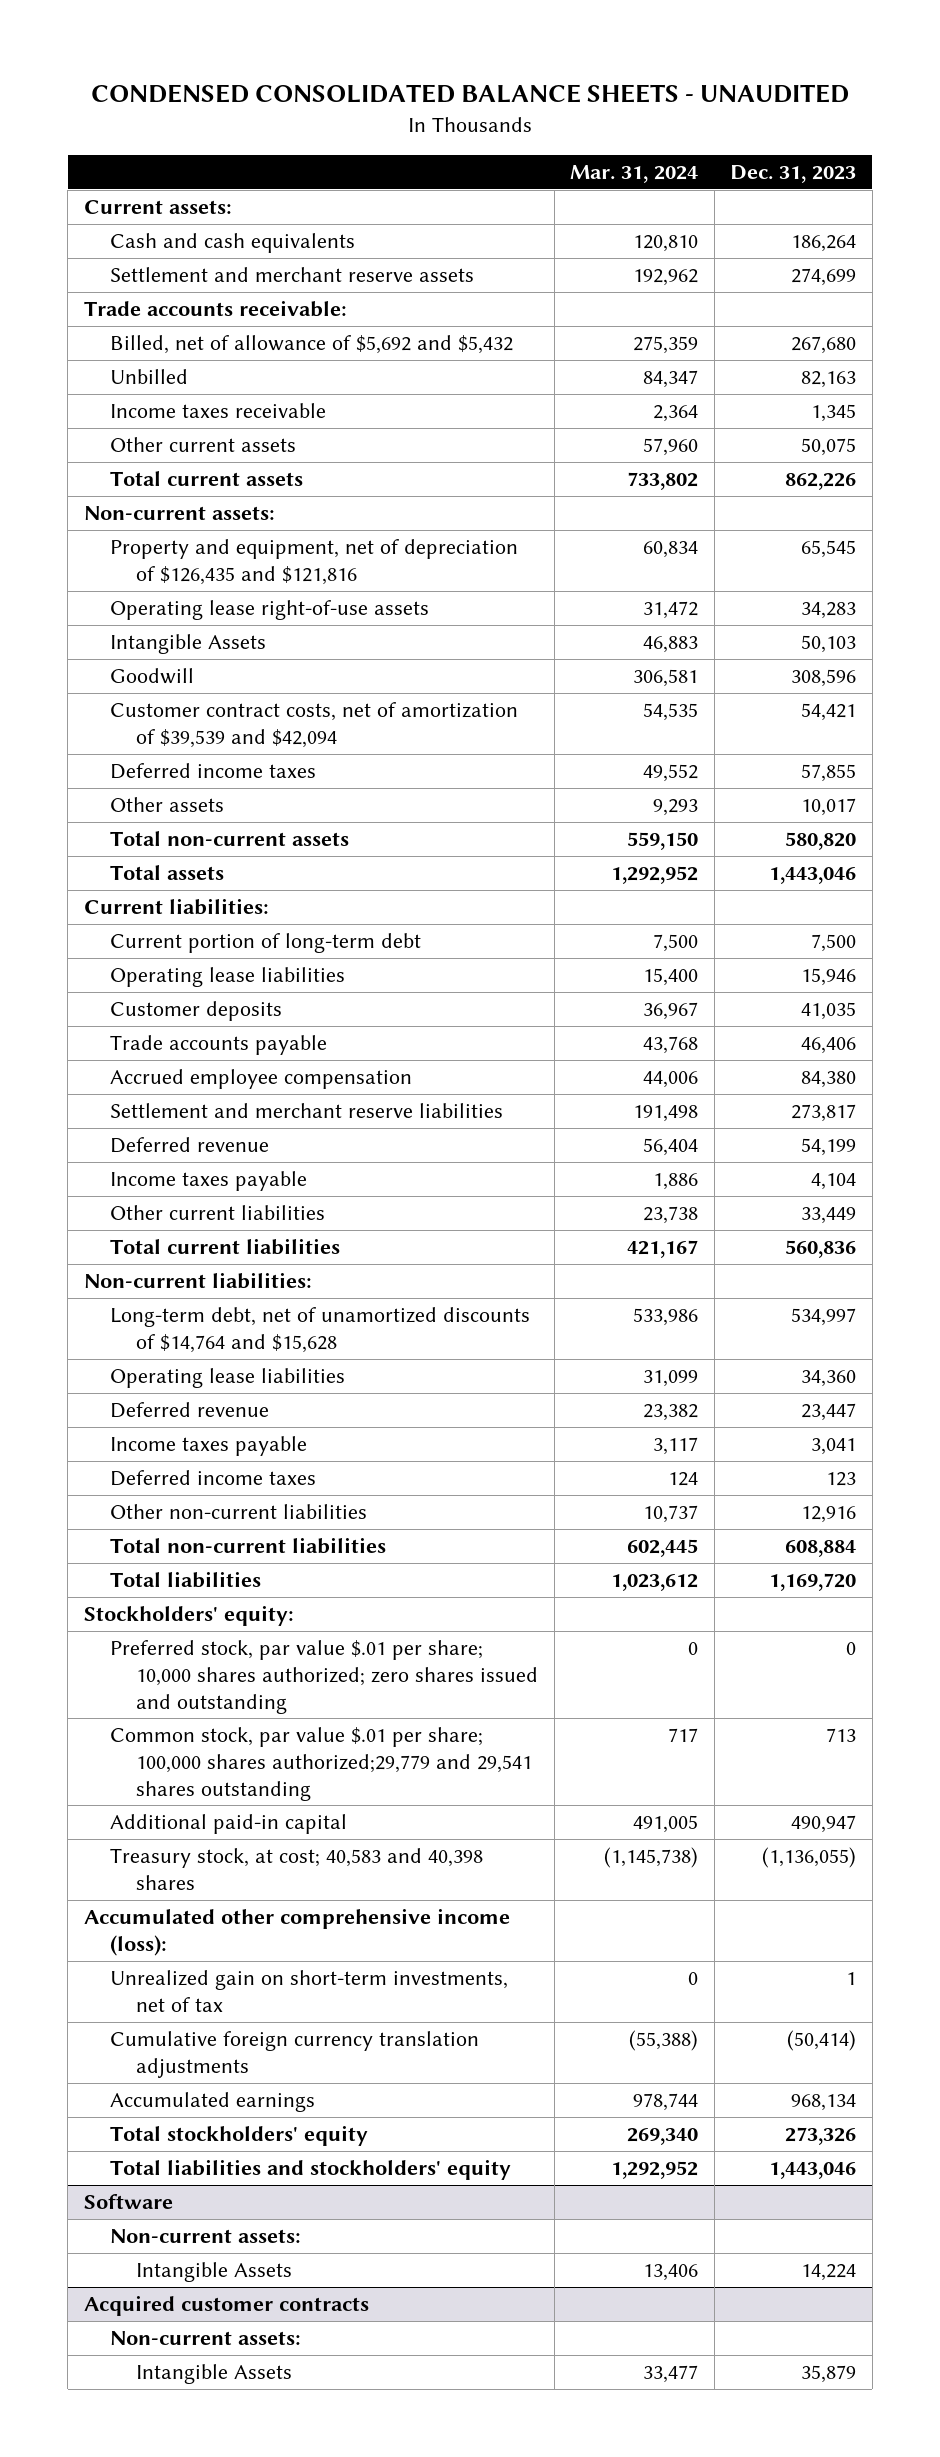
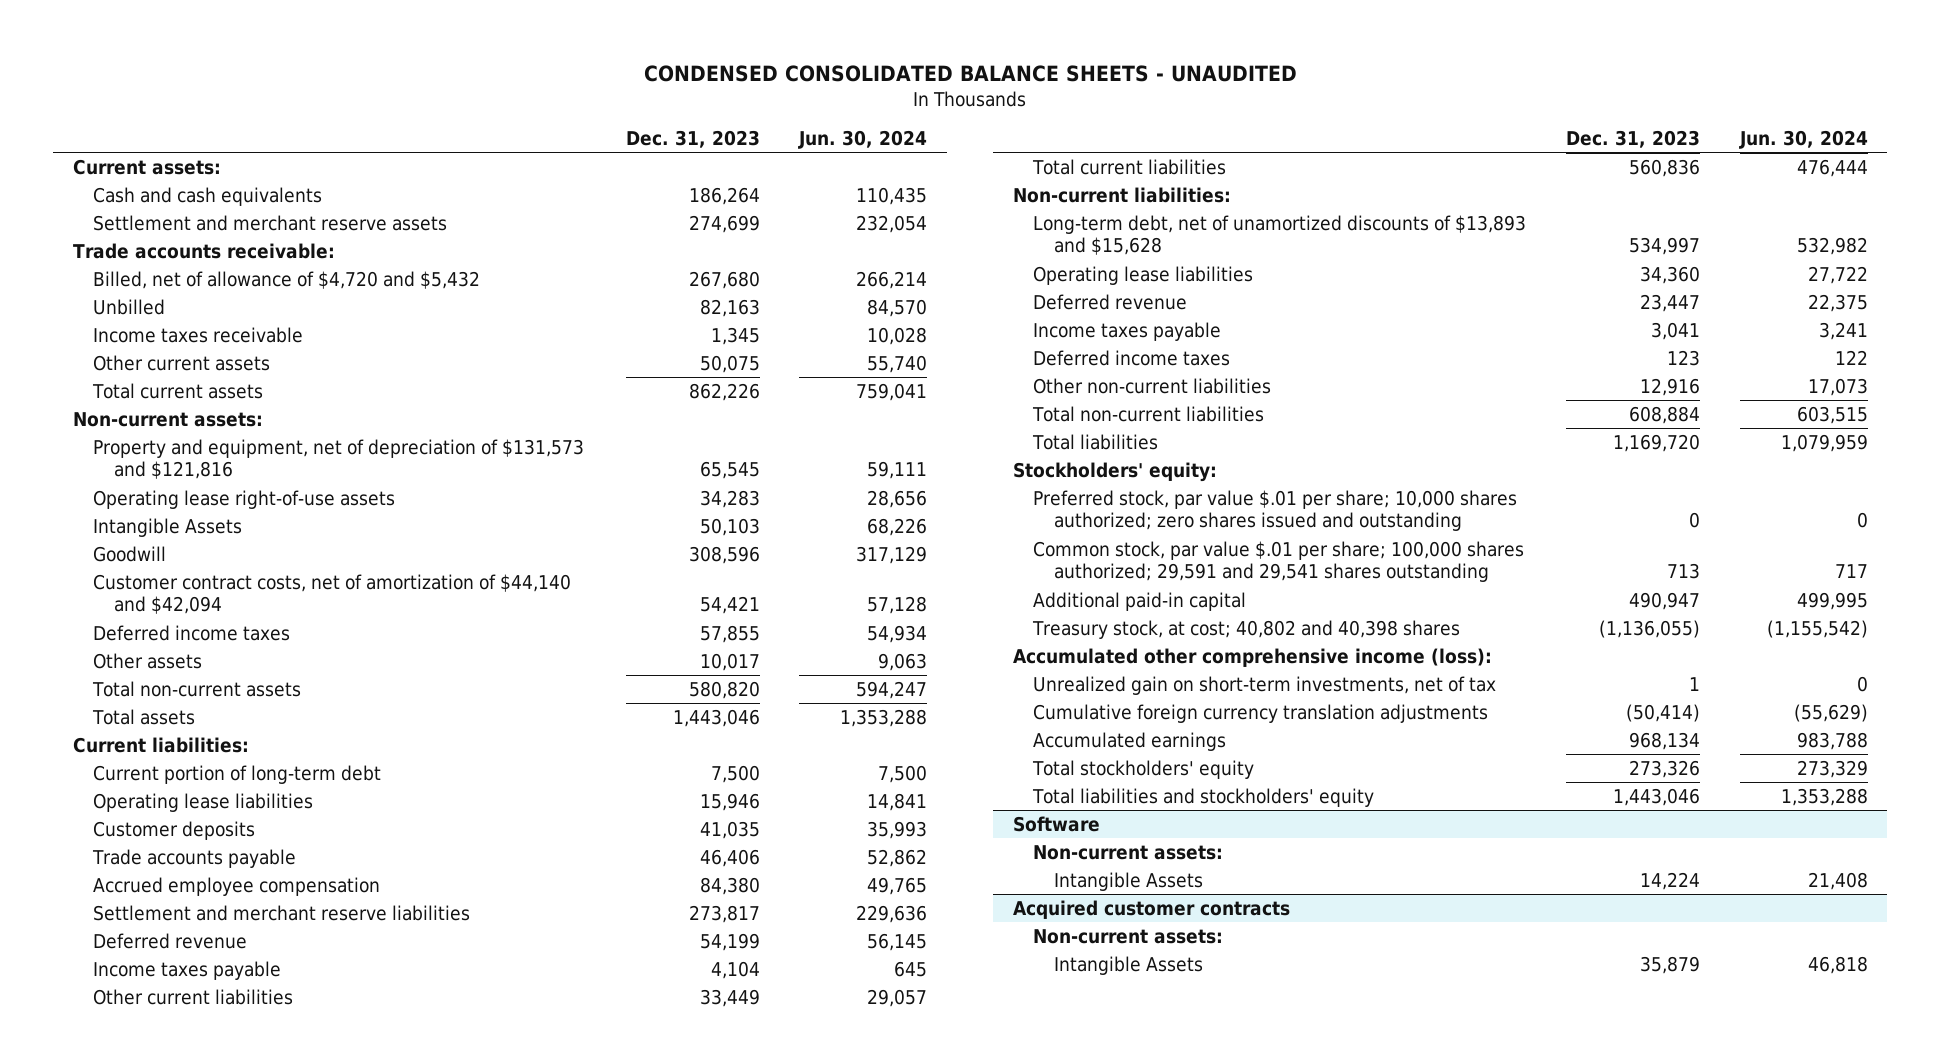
[570,164,699,183] Mar. 31, 2024 -> none
none -> [798,129,928,149] Jun. 30, 2024
[110,335,514,355] Billed, net of allowance of $5,692 and $5,432 -> [93,270,481,289] Billed, net of allowance of $4,720 and $5,432
[110,539,519,585] Property and equipment, net of depreciation of $126,435 and $121,816 -> [93,438,585,480] Property and equipment, net of depreciation of $131,573 and $121,816
[110,702,519,748] Customer contract costs, net of amortization of $39,539 and $42,094 -> [93,573,572,615] Customer contract costs, net of amortization of $44,140 and $42,094
[110,1307,531,1353] Long-term debt, net of unamortized discounts of $14,764 and $15,628 -> [1033,214,1527,256] Long-term debt, net of unamortized discounts of $13,893 and $15,628
[110,1727,533,1801] Common stock, par value $.01 per share; 100,000 shares authorized;29,779 and 29,541 shares outstanding -> [1033,540,1525,583] Common stock, par value $.01 per share; 100,000 shares authorized; 29,591 and 29,541 shares outstanding
[110,1848,484,1890] Treasury stock, at cost; 40,583 and 40,398 shares -> [1032,619,1461,639] Treasury stock, at cost; 40,802 and 40,398 shares

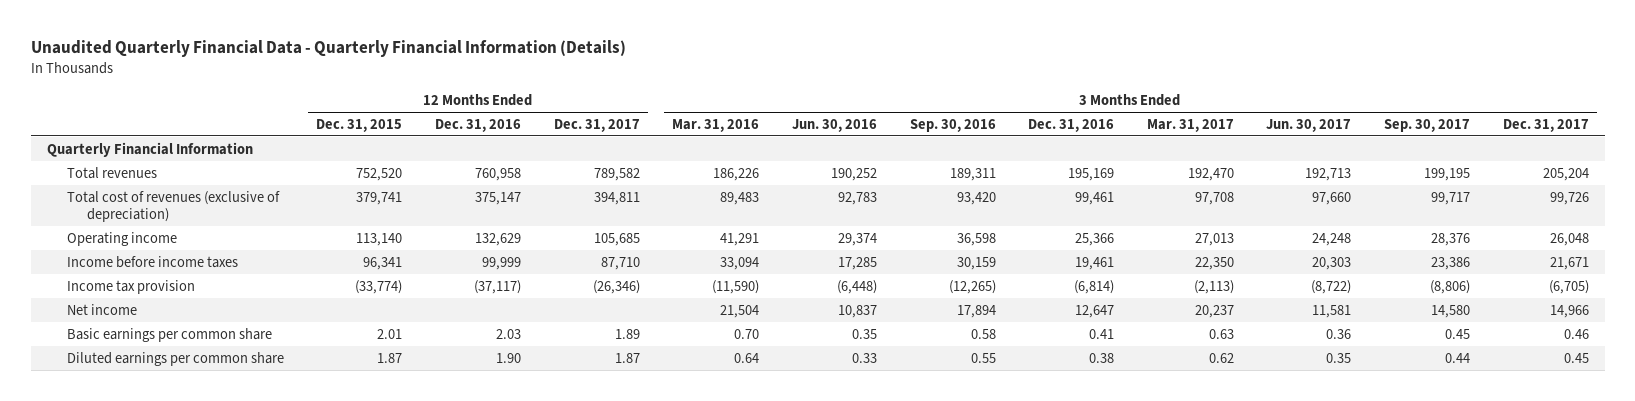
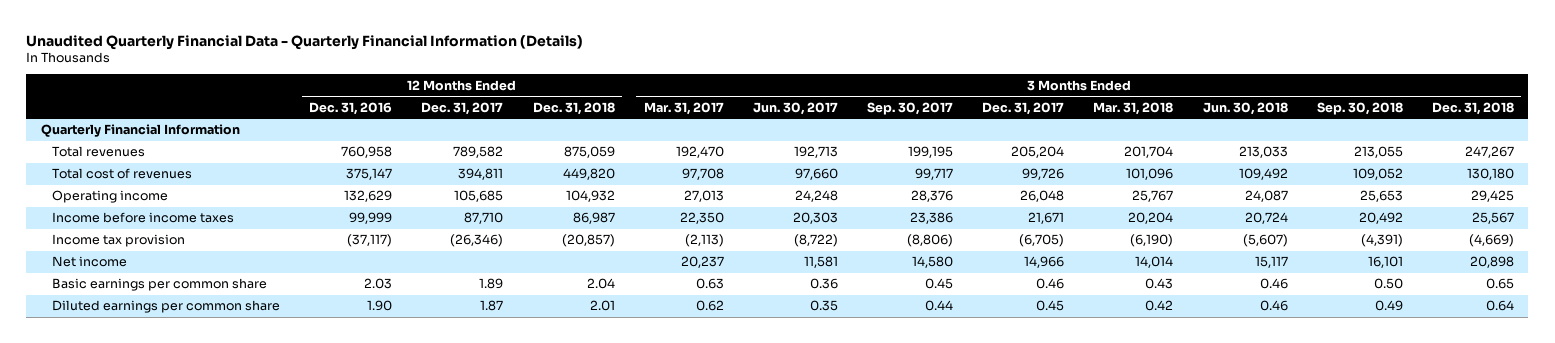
[316,118,403,132] Dec. 31, 2015 -> none
[672,118,760,132] Mar. 31, 2016 -> none
[791,118,877,132] Jun. 30, 2016 -> none
[909,118,996,132] Sep. 30, 2016 -> none
[1028,118,1115,132] Dec. 31, 2016 -> none
none -> [532,101,615,115] Dec. 31, 2018
none -> [1093,101,1174,115] Mar. 31, 2018
none -> [1202,101,1288,115] Jun. 30, 2018
none -> [1316,101,1403,115] Sep. 30, 2018
none -> [1431,101,1514,115] Dec. 31, 2018
[66,190,280,223] Total cost of revenues (exclusive of depreciation) -> [52,168,193,180] Total cost of revenues

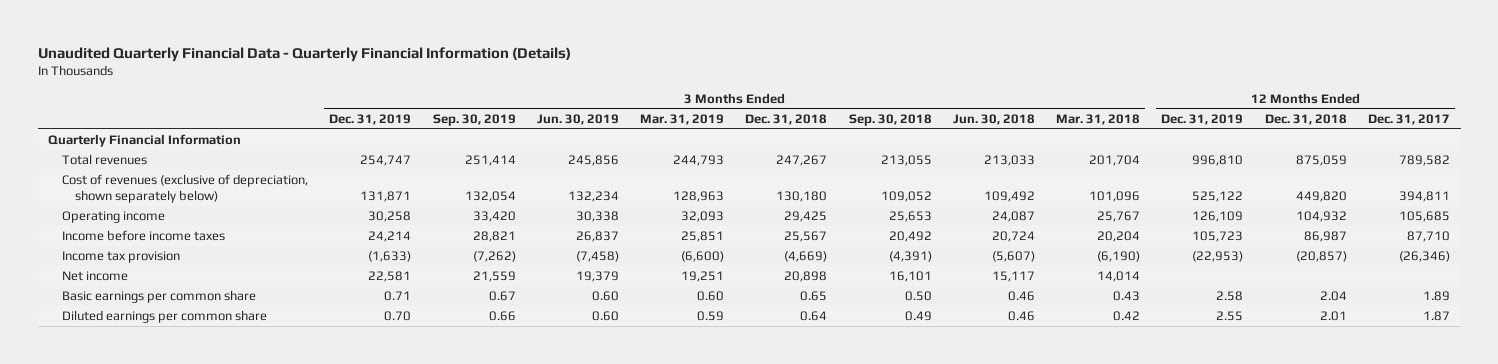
[309,101,393,115] Dec. 31, 2016 -> none
[643,101,724,115] Mar. 31, 2017 -> none
[752,101,838,115] Jun. 30, 2017 -> none
[867,101,954,115] Sep. 30, 2017 -> none
[982,101,1065,115] Dec. 31, 2017 -> none
none -> [329,113,412,125] Dec. 31, 2019
none -> [432,113,516,126] Sep. 30, 2019
none -> [536,113,619,125] Jun. 30, 2019
none -> [640,113,725,125] Mar. 31, 2019
none -> [1161,113,1244,125] Dec. 31, 2019
[52,168,193,180] Total cost of revenues -> [61,174,308,203] Cost of revenues (exclusive of depreciation, shown separately below)

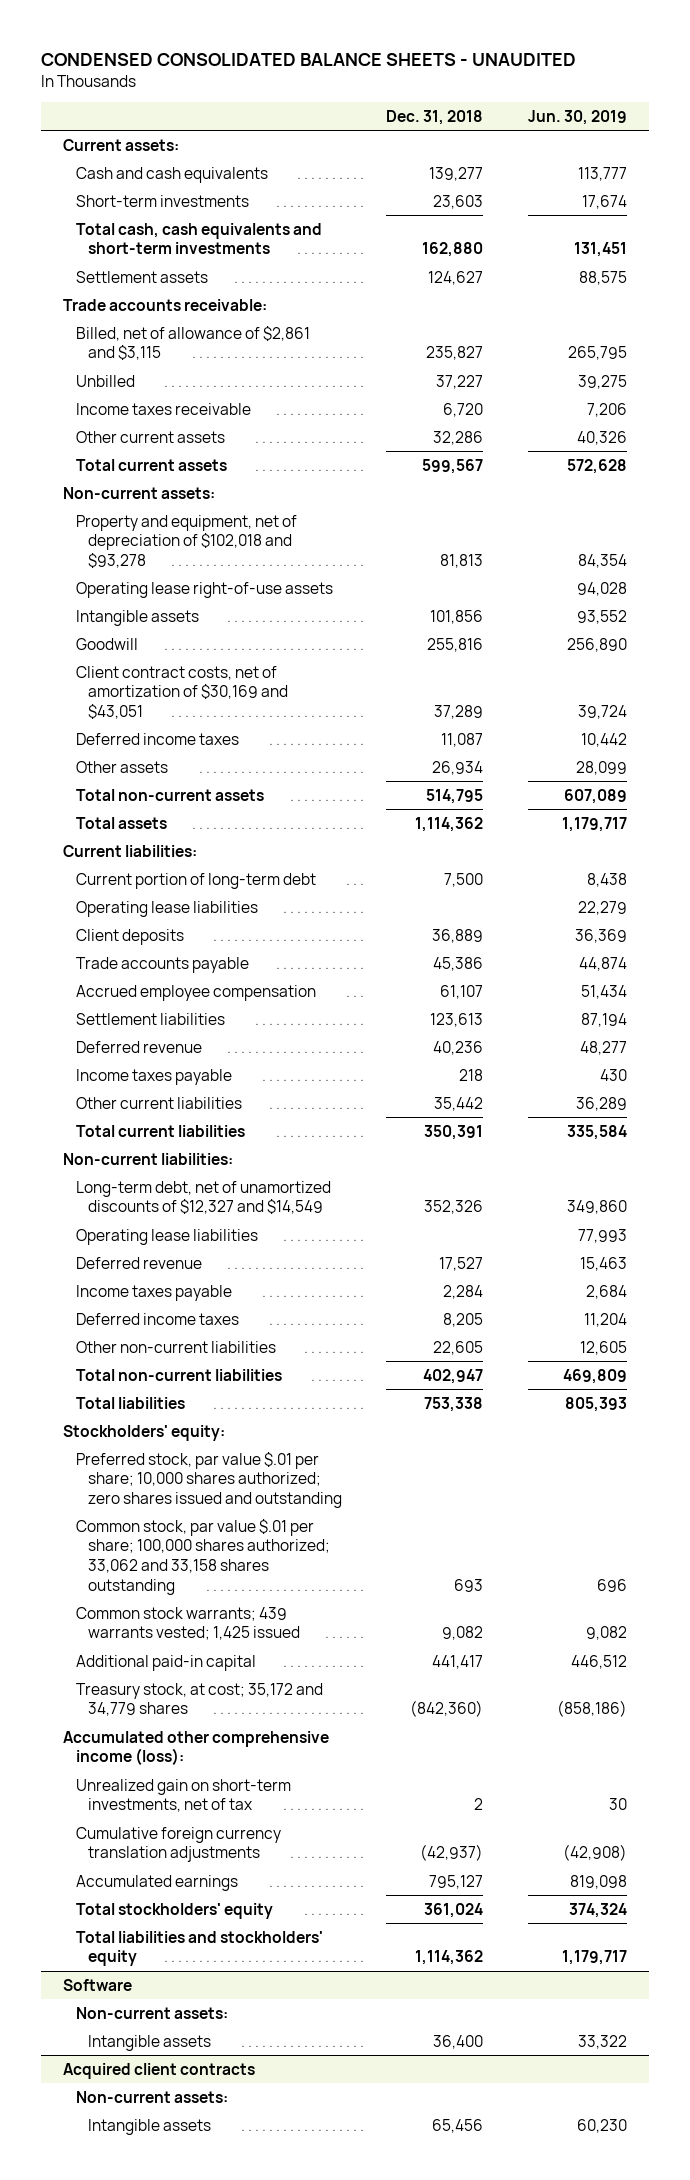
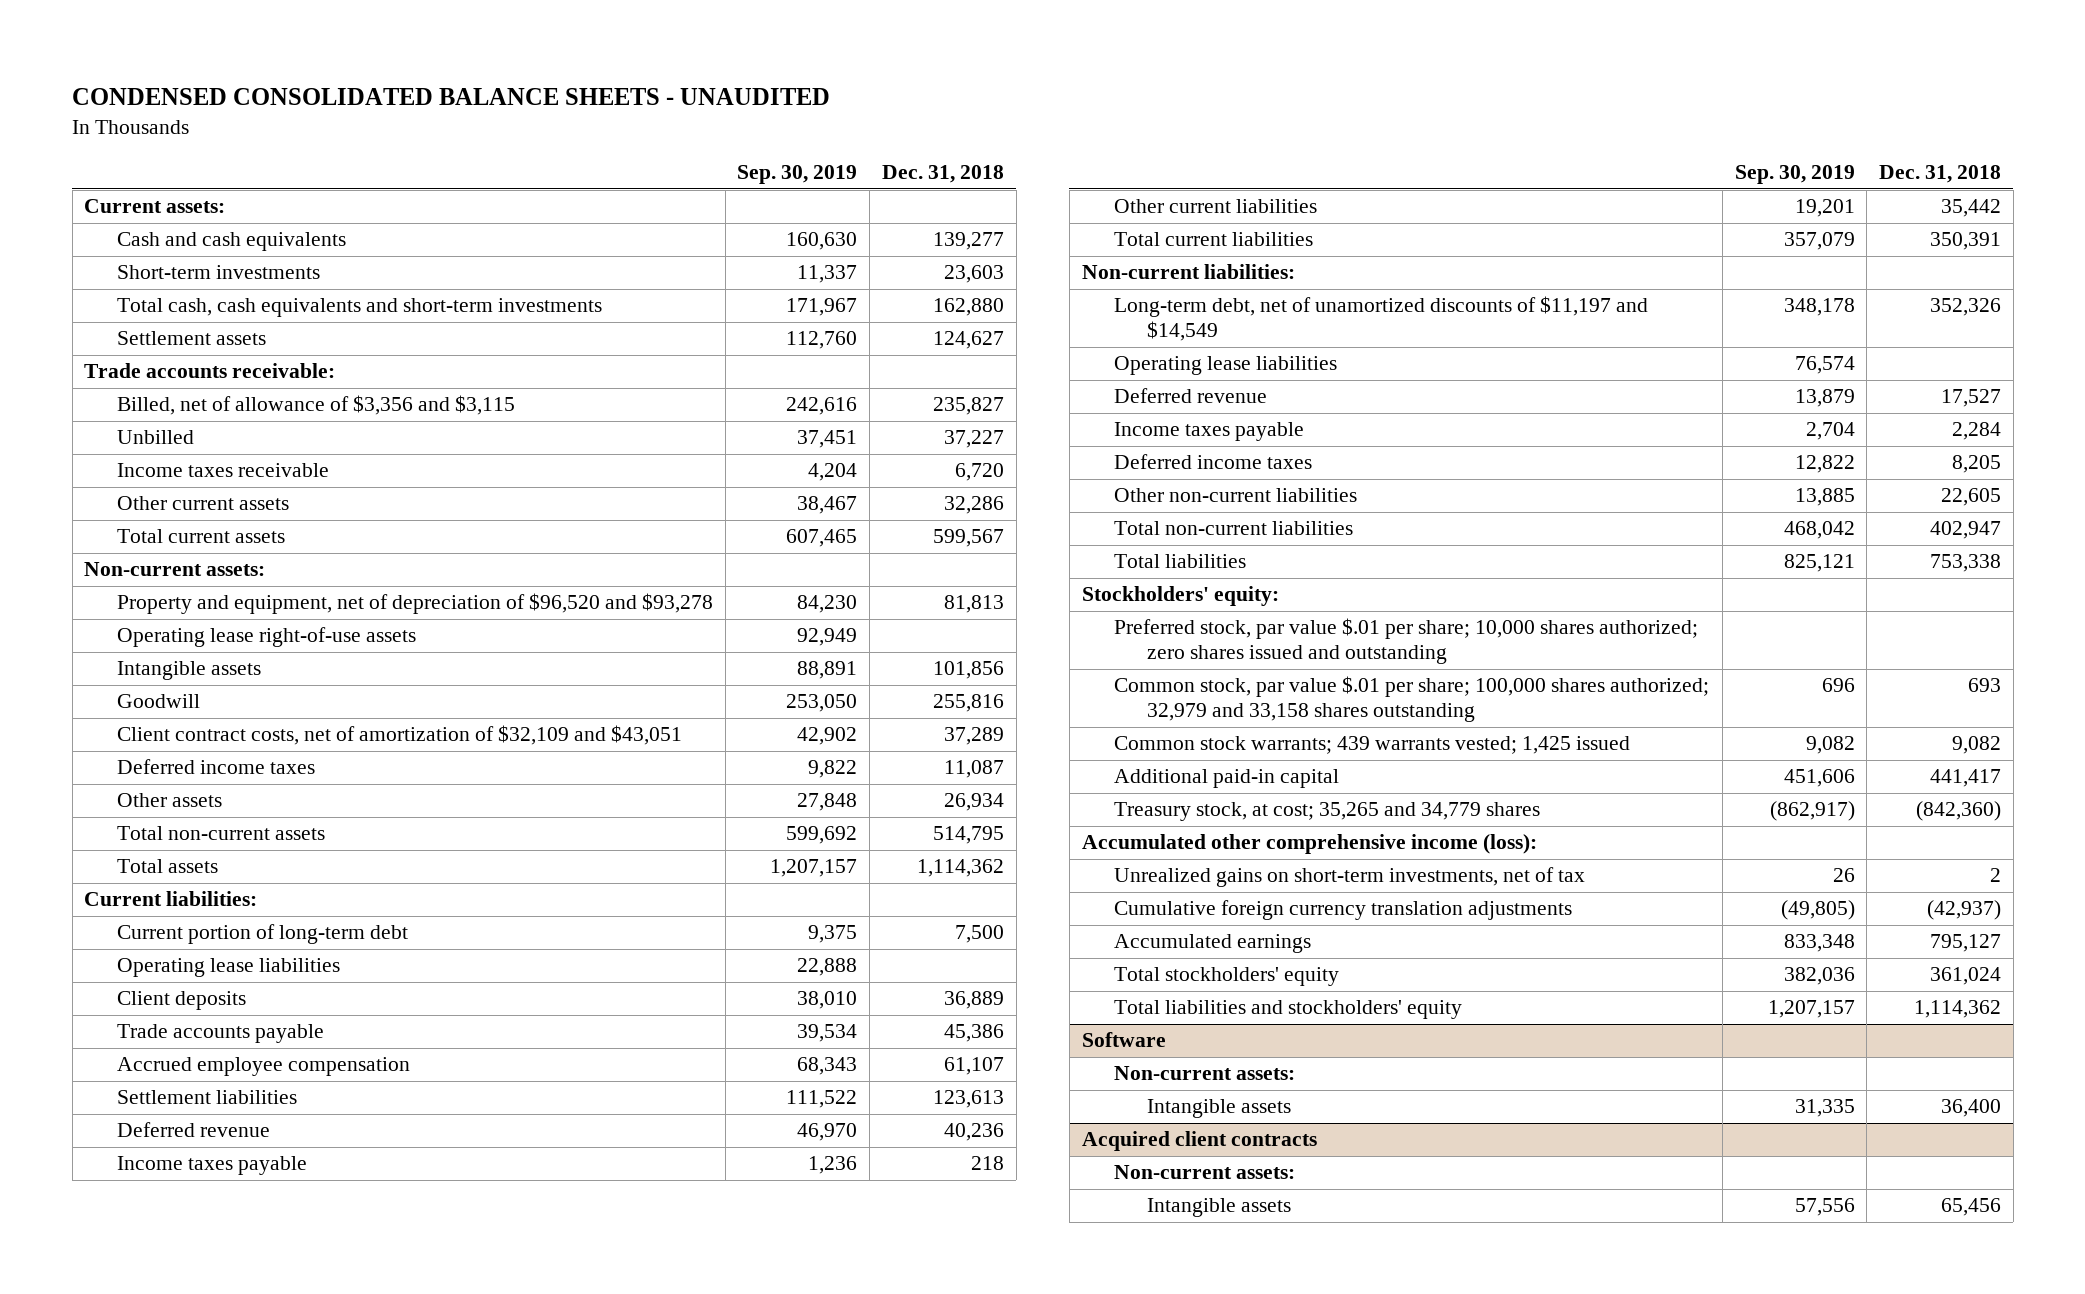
[527,110,627,126] Jun. 30, 2019 -> none
none -> [737,164,858,184] Sep. 30, 2019
[75,325,310,361] Billed, net of allowance of $2,861 and $3,115 -> [117,395,516,416] Billed, net of allowance of $3,356 and $3,115
[75,514,297,569] Property and equipment, net of depreciation of $102,018 and $93,278 -> [117,593,714,615] Property and equipment, net of depreciation of $96,520 and $93,278
[75,665,288,720] Client contract costs, net of amortization of $30,169 and $43,051 -> [117,725,683,746] Client contract costs, net of amortization of $32,109 and $43,051
[75,1180,331,1215] Long-term debt, net of unamortized discounts of $12,327 and $14,549 -> [1114,296,1649,342] Long-term debt, net of unamortized discounts of $11,197 and $14,549
[75,1518,330,1595] Common stock, par value $.01 per share; 100,000 shares authorized; 33,062 and 33,158 shares outstanding -> [1114,676,1710,723] Common stock, par value $.01 per share; 100,000 shares authorized; 32,979 and 33,158 shares outstanding
[75,1682,323,1717] Treasury stock, at cost; 35,172 and 34,779 shares -> [1114,802,1541,822] Treasury stock, at cost; 35,265 and 34,779 shares
[75,1778,291,1813] Unrealized gain on short-term investments, net of tax -> [1114,867,1586,888] Unrealized gains on short-term investments, net of tax

